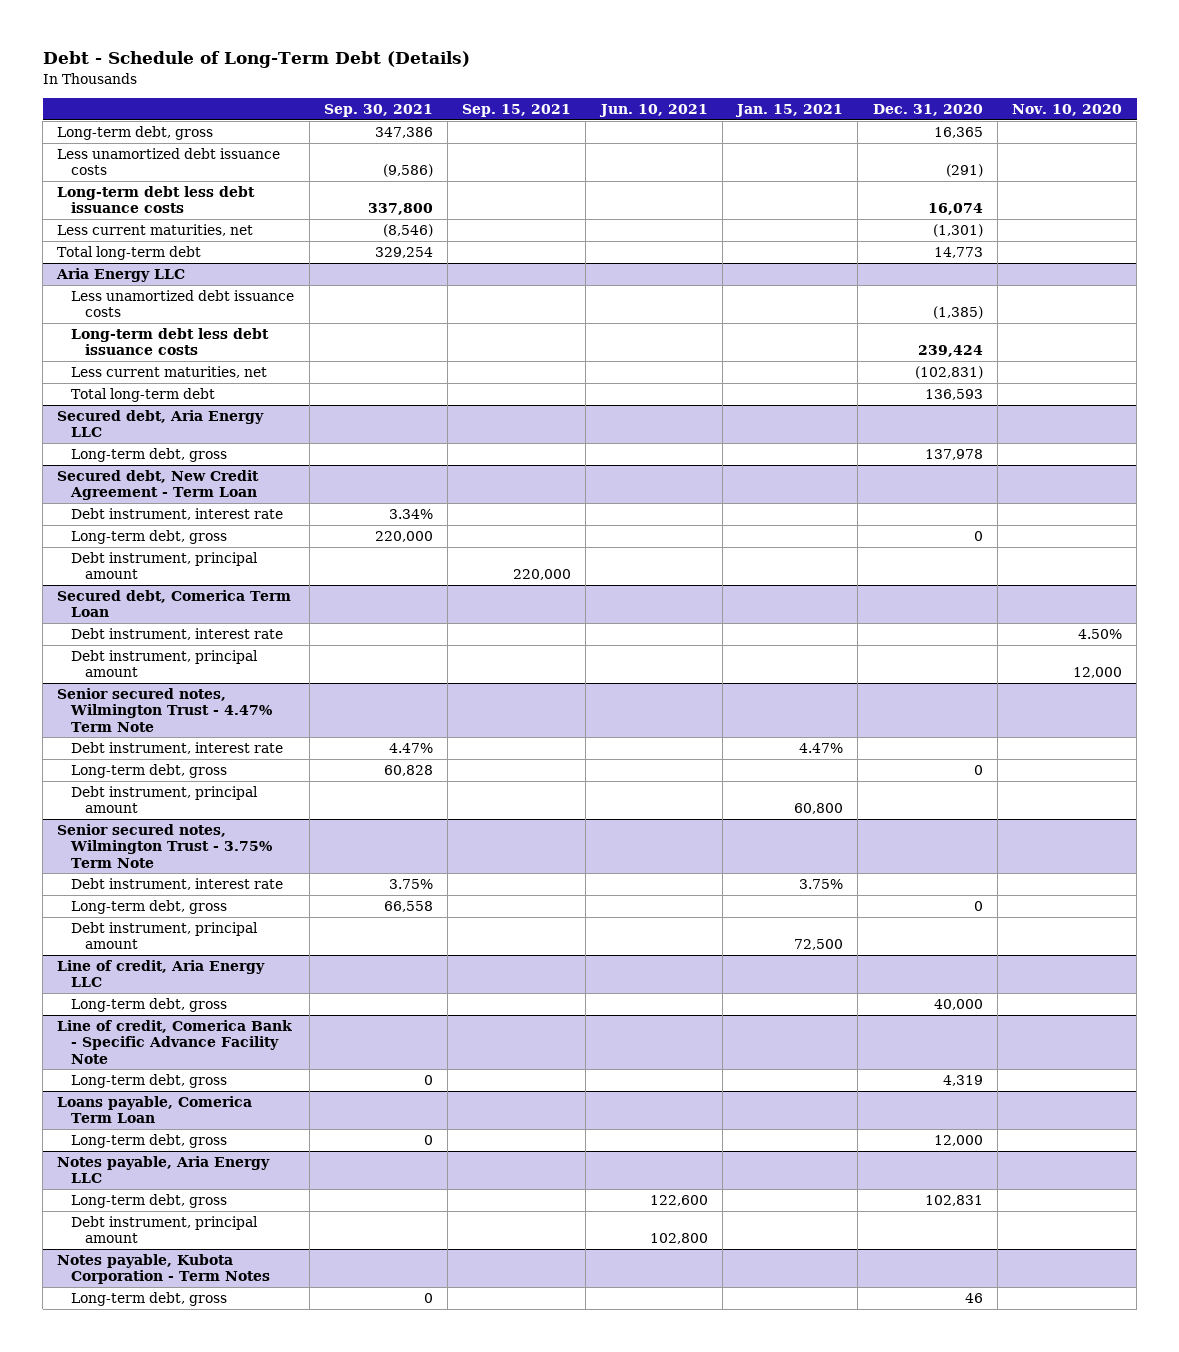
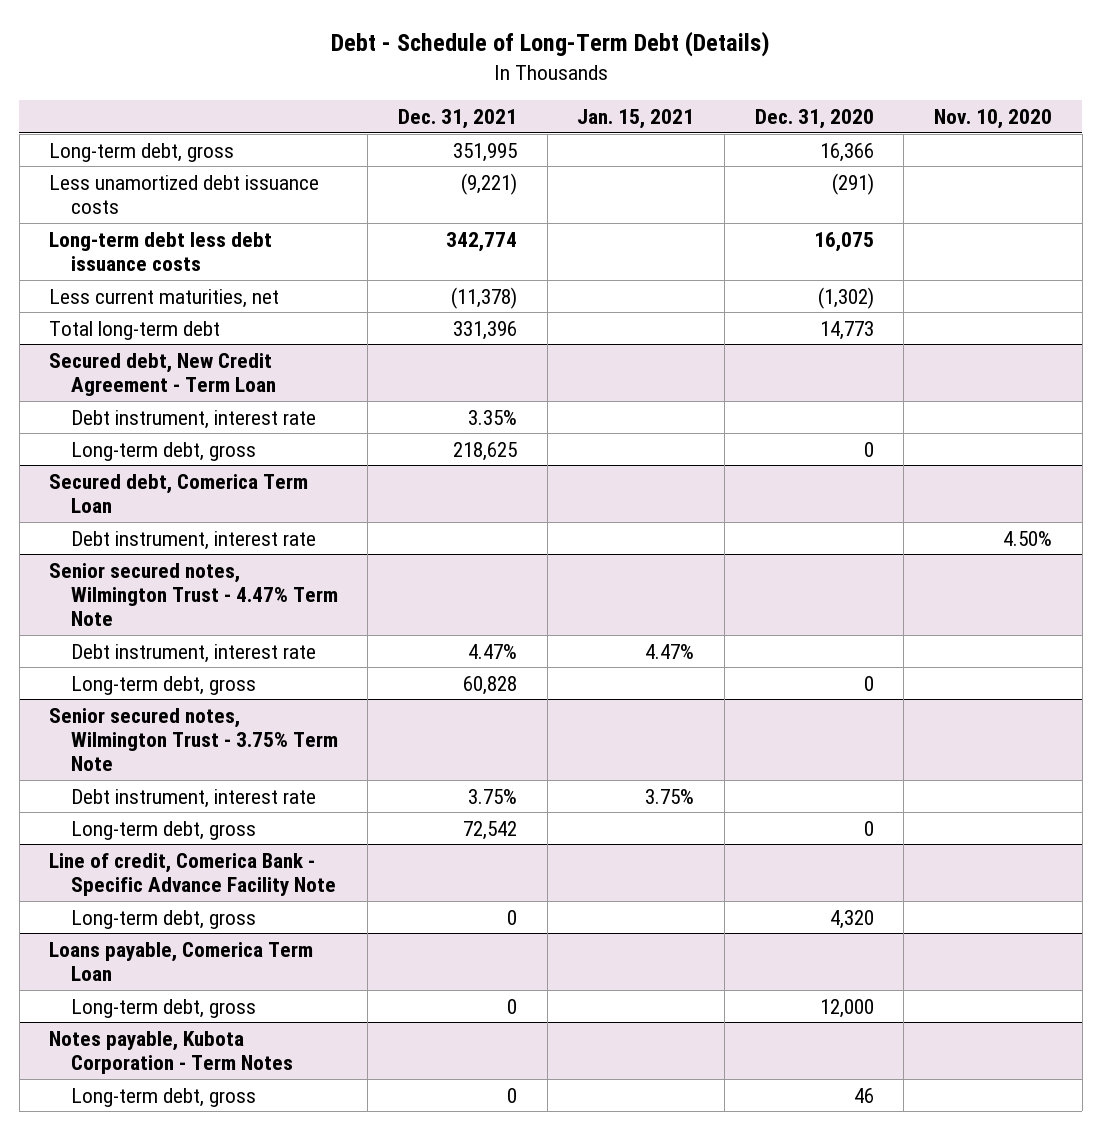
[323,103,433,117] Sep. 30, 2021 -> none
[462,103,572,117] Sep. 15, 2021 -> none
[598,103,708,117] Jun. 10, 2021 -> none
none -> [397,108,517,129] Dec. 31, 2021
[933,127,983,139] 16,365 -> [819,142,874,162] 16,366
[927,203,983,216] 16,074 -> [813,231,874,252] 16,075
[932,224,983,238] (1,301) -> [817,286,874,309] (1,302)
[56,268,186,283] Aria Energy LLC -> none
[71,290,295,318] Less unamortized debt issuance costs -> none
[71,328,270,356] Long-term debt less debt issuance costs -> none
[71,366,268,379] Less current maturities, net -> none
[71,388,216,403] Total long-term debt -> none
[57,410,265,438] Secured debt, Aria Energy LLC -> none
[71,448,228,463] Long-term debt, gross -> none
[71,552,259,580] Debt instrument, principal amount -> none
[71,650,259,678] Debt instrument, principal amount -> none
[71,786,259,814] Debt instrument, principal amount -> none
[71,922,259,950] Debt instrument, principal amount -> none
[57,960,266,988] Line of credit, Aria Energy LLC -> none
[71,998,228,1013] Long-term debt, gross -> none
[942,1075,983,1087] 4,319 -> [829,909,874,929] 4,320
[57,1156,271,1184] Notes payable, Aria Energy LLC -> none
[71,1194,228,1209] Long-term debt, gross -> none
[71,1216,259,1244] Debt instrument, principal amount -> none

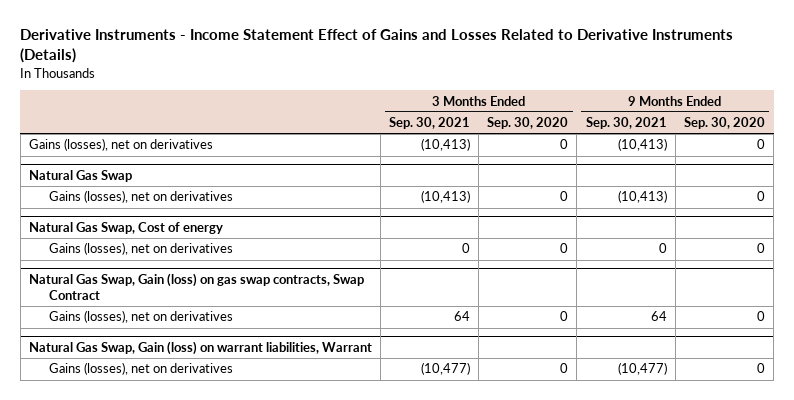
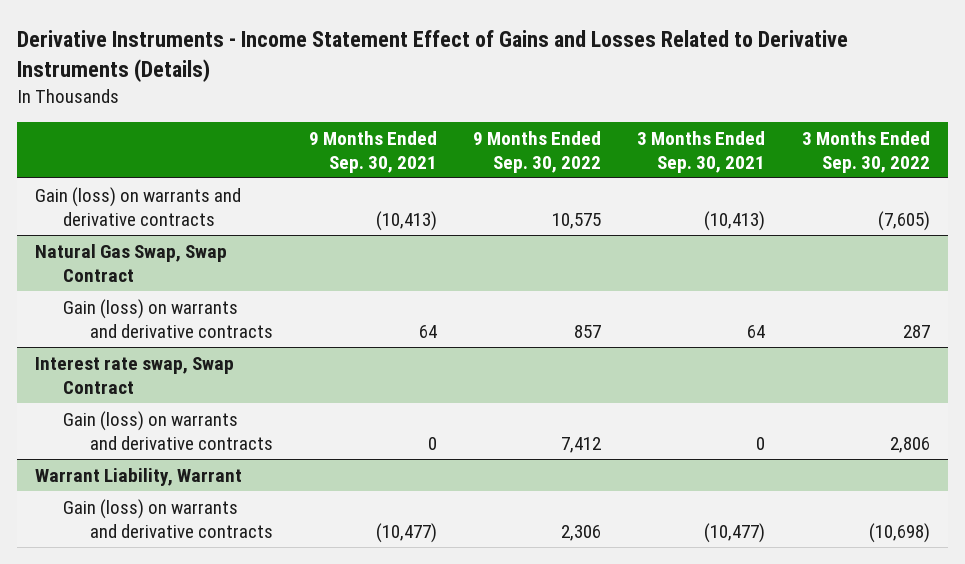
[487,117,569,130] Sep. 30, 2020 -> none
[683,117,765,130] Sep. 30, 2020 -> none
none -> [473,130,602,173] 9 Months Ended Sep. 30, 2022
none -> [801,130,930,173] 3 Months Ended Sep. 30, 2022
[28,221,223,234] Natural Gas Swap, Cost of energy -> none
[28,272,364,300] Natural Gas Swap, Gain (loss) on gas swap contracts, Swap Contract -> none
[28,340,372,355] Natural Gas Swap, Gain (loss) on warrant liabilities, Warrant -> none
[48,362,233,376] Gains (losses), net on derivatives -> none
[28,138,213,152] Gains (losses), net on derivatives -> [35,186,242,226] Gain (loss) on warrants and derivative contracts
[28,169,132,182] Natural Gas Swap -> [35,243,228,282] Natural Gas Swap, Swap Contract
[48,190,233,204] Gains (losses), net on derivatives -> [62,298,273,338] Gain (loss) on warrants and derivative contracts
[421,190,471,204] (10,413) -> [747,324,766,338] 64
[617,190,667,204] (10,413) -> [419,324,438,338] 64
none -> [35,356,235,394] Interest rate swap, Swap Contract
[48,242,233,256] Gains (losses), net on derivatives -> [62,410,273,450] Gain (loss) on warrants and derivative contracts
none -> [35,467,243,486] Warrant Liability, Warrant
[48,310,233,324] Gains (losses), net on derivatives -> [62,498,273,538] Gain (loss) on warrants and derivative contracts
[454,311,471,322] 64 -> [704,522,766,543] (10,477)
[650,311,667,322] 64 -> [376,522,438,543] (10,477)

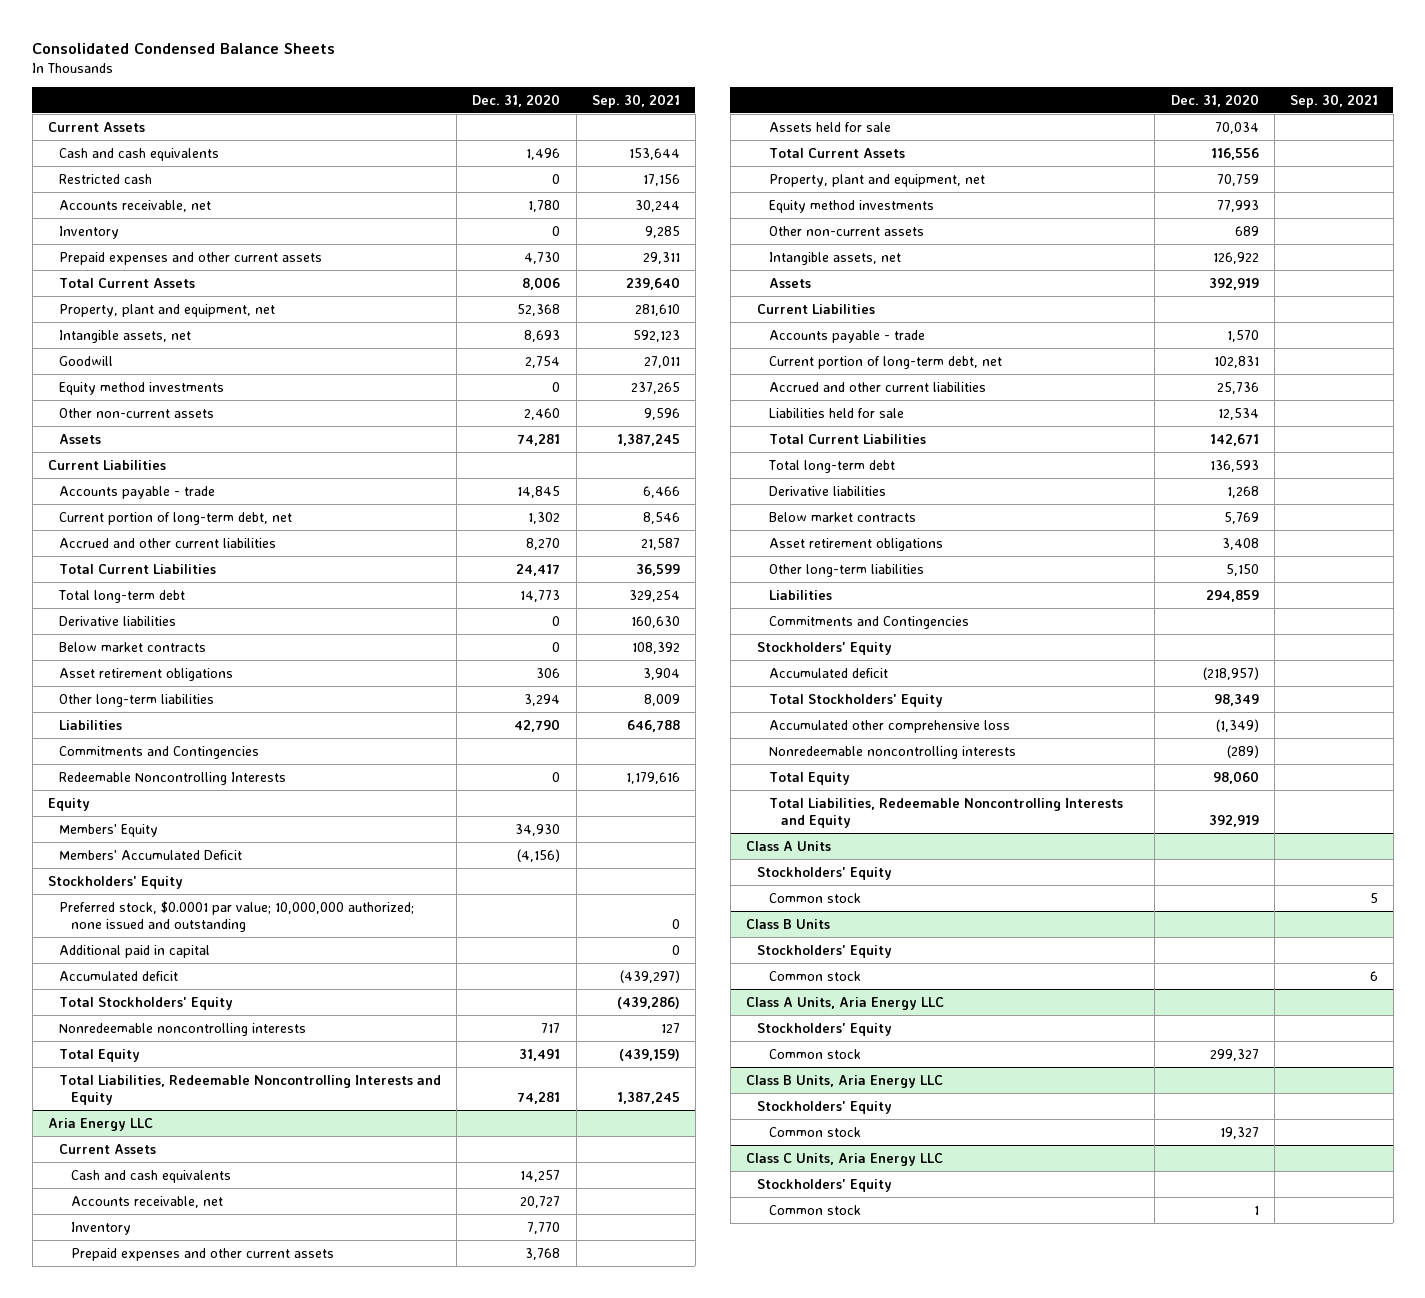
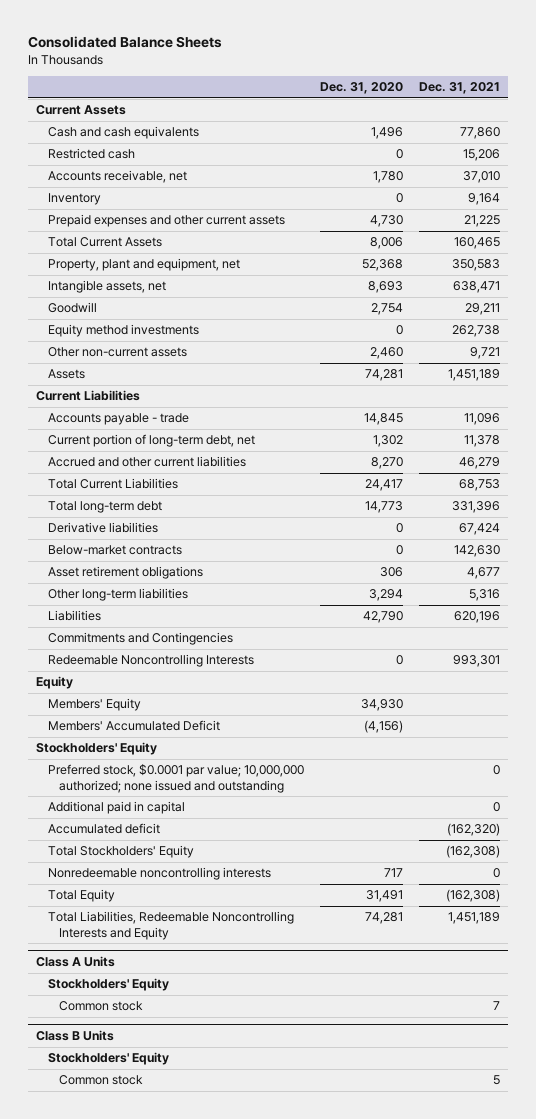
[32,43,336,55] Consolidated Condensed Balance Sheets -> [27,35,222,48] Consolidated Balance Sheets
[591,93,680,108] Sep. 30, 2021 -> none
none -> [419,82,501,95] Dec. 31, 2021
[59,641,207,652] Below market contracts -> [47,545,182,556] Below-market contracts
[47,1117,153,1131] Aria Energy LLC -> none
[59,1143,157,1154] Current Assets -> none
[70,1169,231,1183] Cash and cash equivalents -> none
[70,1195,223,1208] Accounts receivable, net -> none
[70,1221,131,1235] Inventory -> none
[70,1247,334,1261] Prepaid expenses and other current assets -> none
[769,121,892,132] Assets held for sale -> none
[769,147,906,158] Total Current Assets -> none
[769,173,986,187] Property, plant and equipment, net -> none
[769,199,935,213] Equity method investments -> none
[769,225,925,236] Other non-current assets -> none
[769,251,902,265] Intangible assets, net -> none
[769,277,812,288] Assets -> none
[757,303,876,314] Current Liabilities -> none
[769,329,926,343] Accounts payable - trade -> none
[769,355,1003,369] Current portion of long-term debt, net -> none
[769,381,987,392] Accrued and other current liabilities -> none
[769,407,905,418] Liabilities held for sale -> none
[769,433,927,444] Total Current Liabilities -> none
[768,459,896,473] Total long-term debt -> none
[769,485,887,496] Derivative liabilities -> none
[769,511,917,522] Below market contracts -> none
[769,537,944,551] Asset retirement obligations -> none
[769,563,925,577] Other long-term liabilities -> none
[769,589,833,600] Liabilities -> none
[769,615,970,629] Commitments and Contingencies -> none
[757,641,893,655] Stockholders' Equity -> none
[769,667,889,678] Accumulated deficit -> none
[769,693,944,707] Total Stockholders' Equity -> none
[769,719,1011,733] Accumulated other comprehensive loss -> none
[769,745,1017,759] Nonredeemable noncontrolling interests -> none
[769,771,851,785] Total Equity -> none
[769,797,1124,828] Total Liabilities, Redeemable Noncontrolling Interests and Equity -> none
[745,996,944,1010] Class A Units, Aria Energy LLC -> none
[757,1022,893,1036] Stockholders' Equity -> none
[769,1048,862,1059] Common stock -> none
[745,1074,943,1088] Class B Units, Aria Energy LLC -> none
[757,1100,893,1114] Stockholders' Equity -> none
[769,1126,862,1137] Common stock -> none
[745,1152,943,1166] Class C Units, Aria Energy LLC -> none
[757,1178,893,1192] Stockholders' Equity -> none
[769,1204,862,1215] Common stock -> none

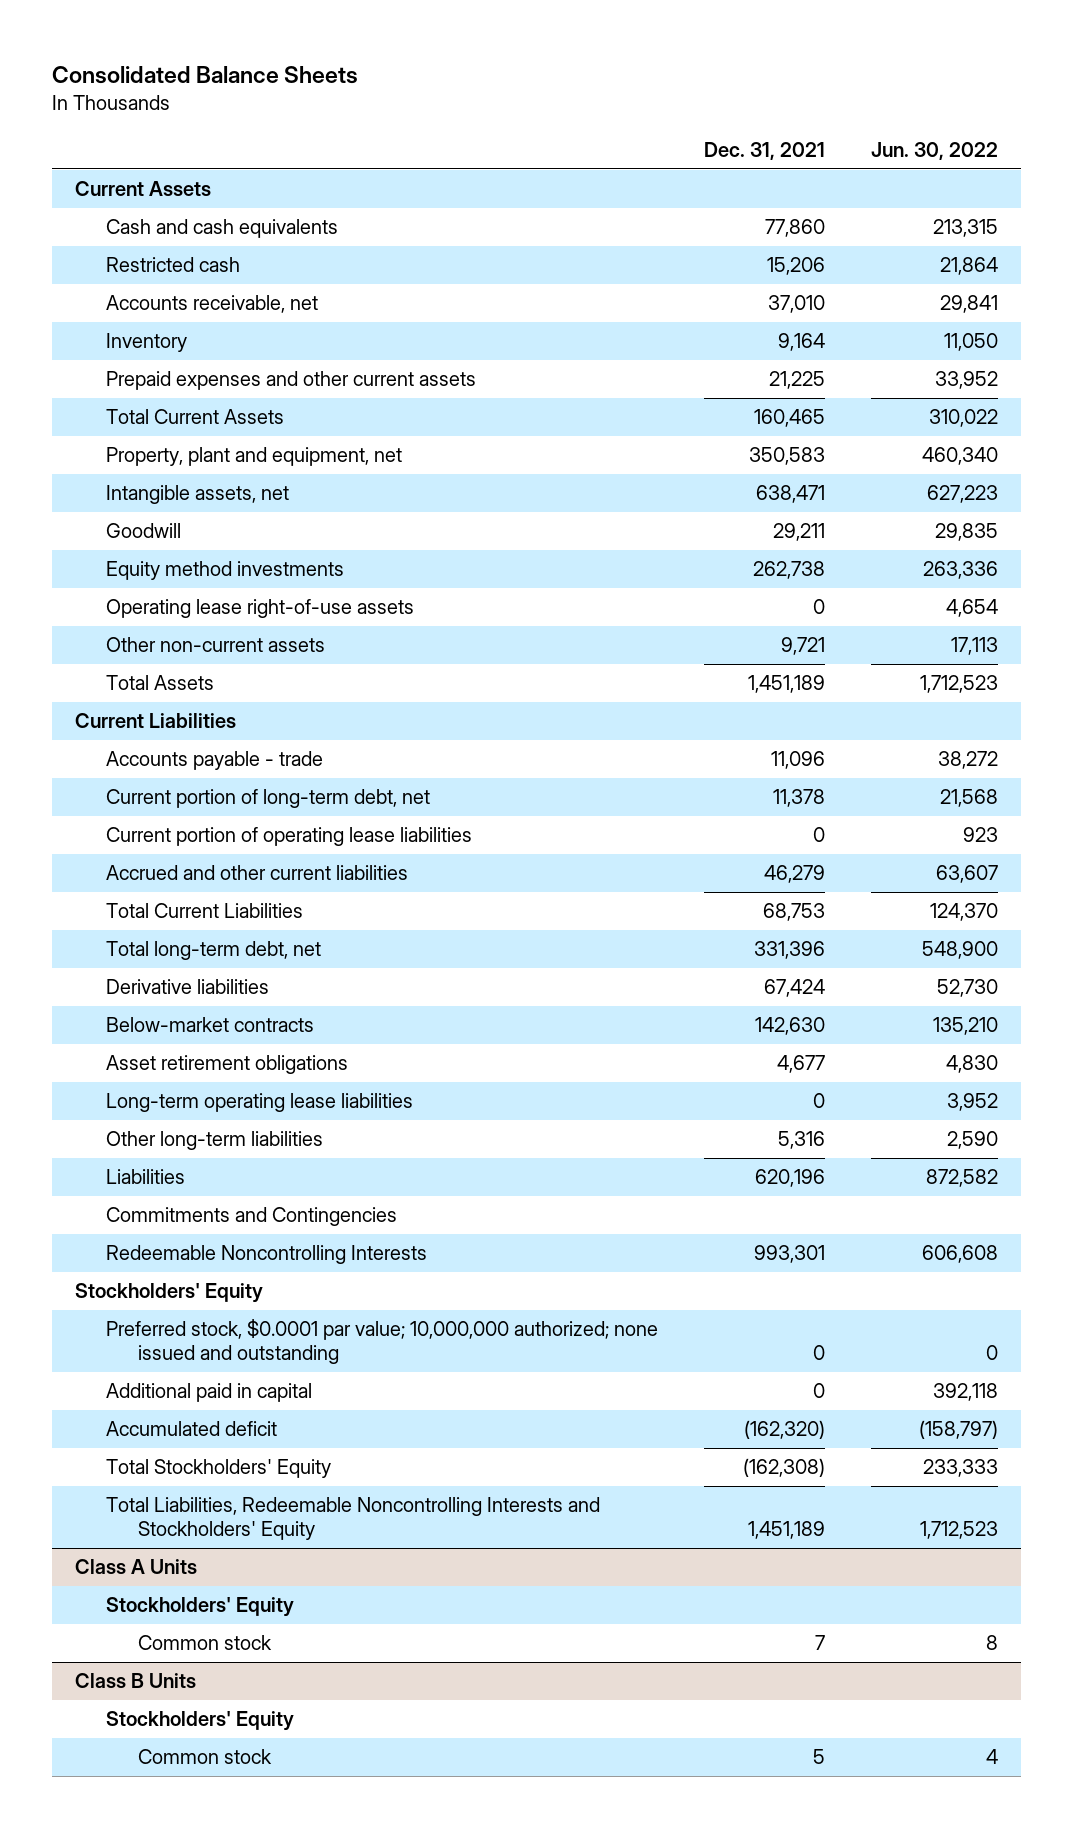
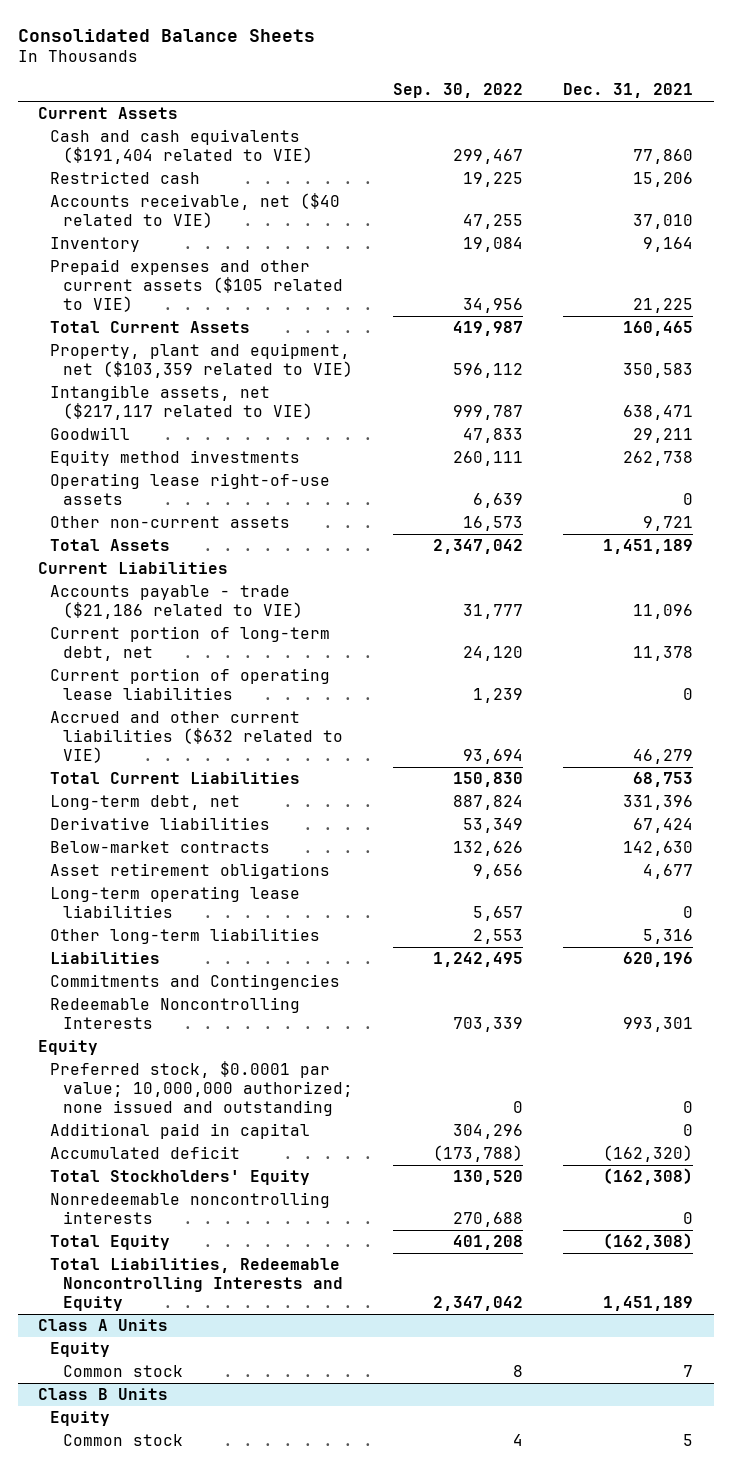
[871,141,999,160] Jun. 30, 2022 -> none
none -> [393,83,524,99] Sep. 30, 2022
[106,219,339,239] Cash and cash equivalents -> [50,129,314,165] Cash and cash equivalents ($191,404 related to VIE)
[106,295,319,314] Accounts receivable, net -> [50,193,341,229] Accounts receivable, net ($40 related to VIE)
[106,371,477,391] Prepaid expenses and other current assets -> [50,259,344,313] Prepaid expenses and other current assets ($105 related to VIE)
[106,447,403,467] Property, plant and equipment, net -> [50,343,354,379] Property, plant and equipment, net ($103,359 related to VIE)
[106,485,290,505] Intangible assets, net -> [50,385,314,421] Intangible assets, net ($217,117 related to VIE)
[106,751,324,771] Accounts payable - trade -> [50,585,304,620] Accounts payable - trade ($21,186 related to VIE)
[106,865,409,881] Accrued and other current liabilities -> [50,711,344,764] Accrued and other current liabilities ($632 related to VIE)
[106,941,322,961] Total long-term debt, net -> [50,795,241,811] Long-term debt, net
[75,1283,264,1304] Stockholders' Equity -> [37,1040,98,1056] Equity
none -> [50,1192,331,1225] Nonredeemable noncontrolling interests
none -> [50,1235,171,1251] Total Equity
[106,1497,601,1540] Total Liabilities, Redeemable Noncontrolling Interests and Stockholders' Equity -> [50,1258,344,1312] Total Liabilities, Redeemable Noncontrolling Interests and Equity
[106,1597,295,1618] Stockholders' Equity -> [50,1342,111,1358] Equity
[106,1711,295,1732] Stockholders' Equity -> [50,1411,111,1427] Equity

